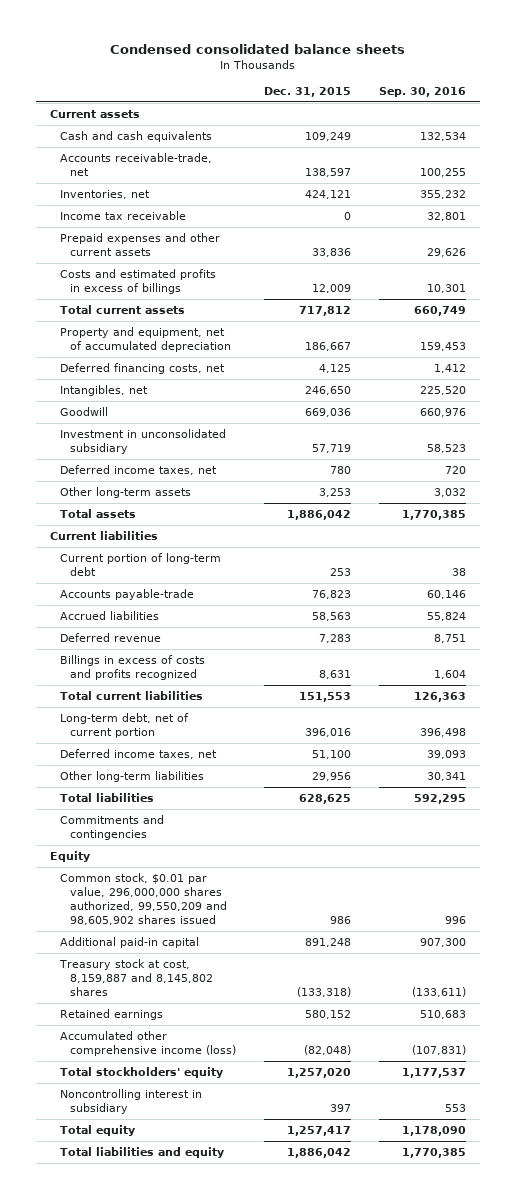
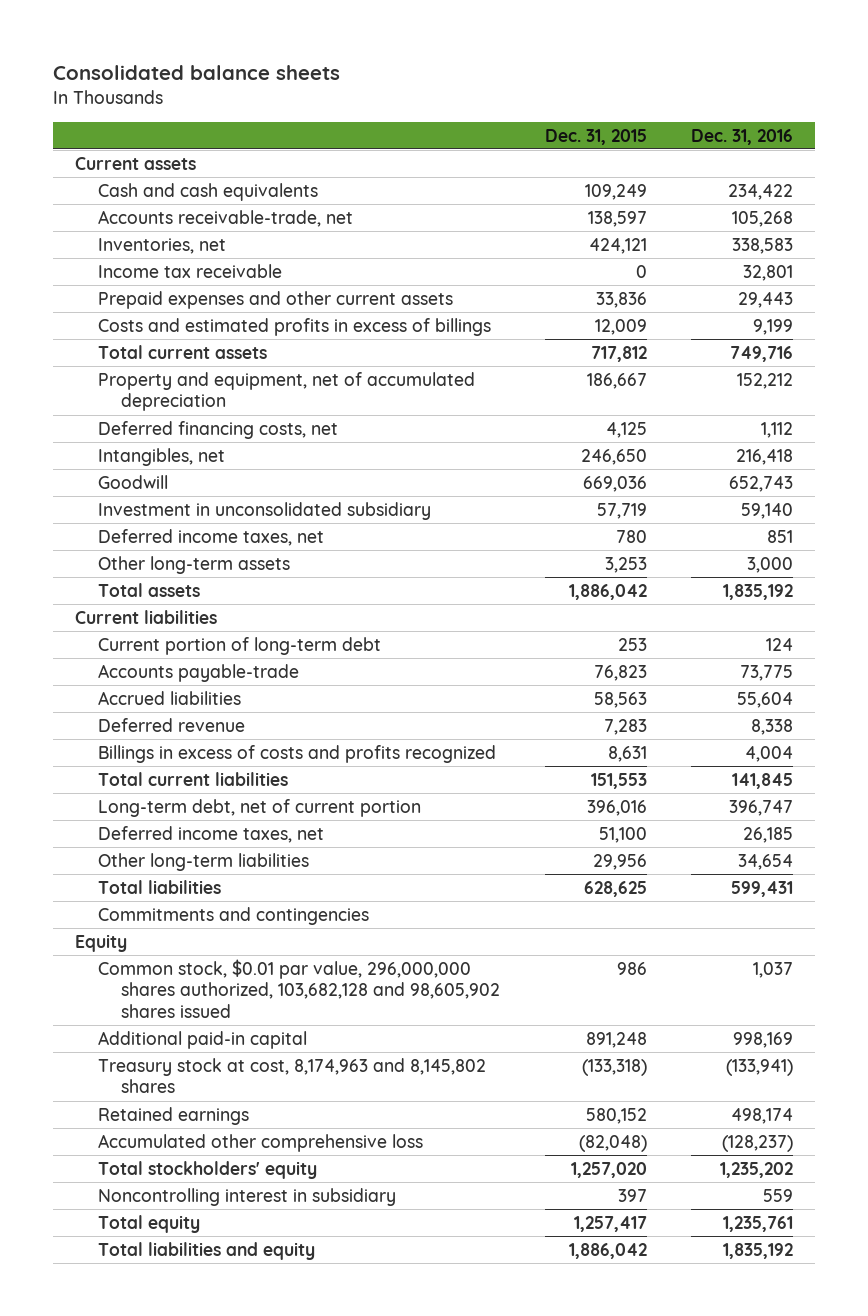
[110,43,406,54] Condensed consolidated balance sheets -> [52,65,340,81] Consolidated balance sheets
[378,86,466,97] Sep. 30, 2016 -> none
none -> [690,128,793,145] Dec. 31, 2016
[60,873,228,926] Common stock, $0.01 par value, 296,000,000 shares authorized, 99,550,209 and 98,605,902 shares issued -> [98,958,501,1018] Common stock, $0.01 par value, 296,000,000 shares authorized, 103,682,128 and 98,605,902 shares issued
[59,959,214,997] Treasury stock at cost, 8,159,887 and 8,145,802 shares -> [98,1057,487,1094] Treasury stock at cost, 8,174,963 and 8,145,802 shares
[60,1031,237,1057] Accumulated other comprehensive income (loss) -> [98,1133,424,1152] Accumulated other comprehensive loss

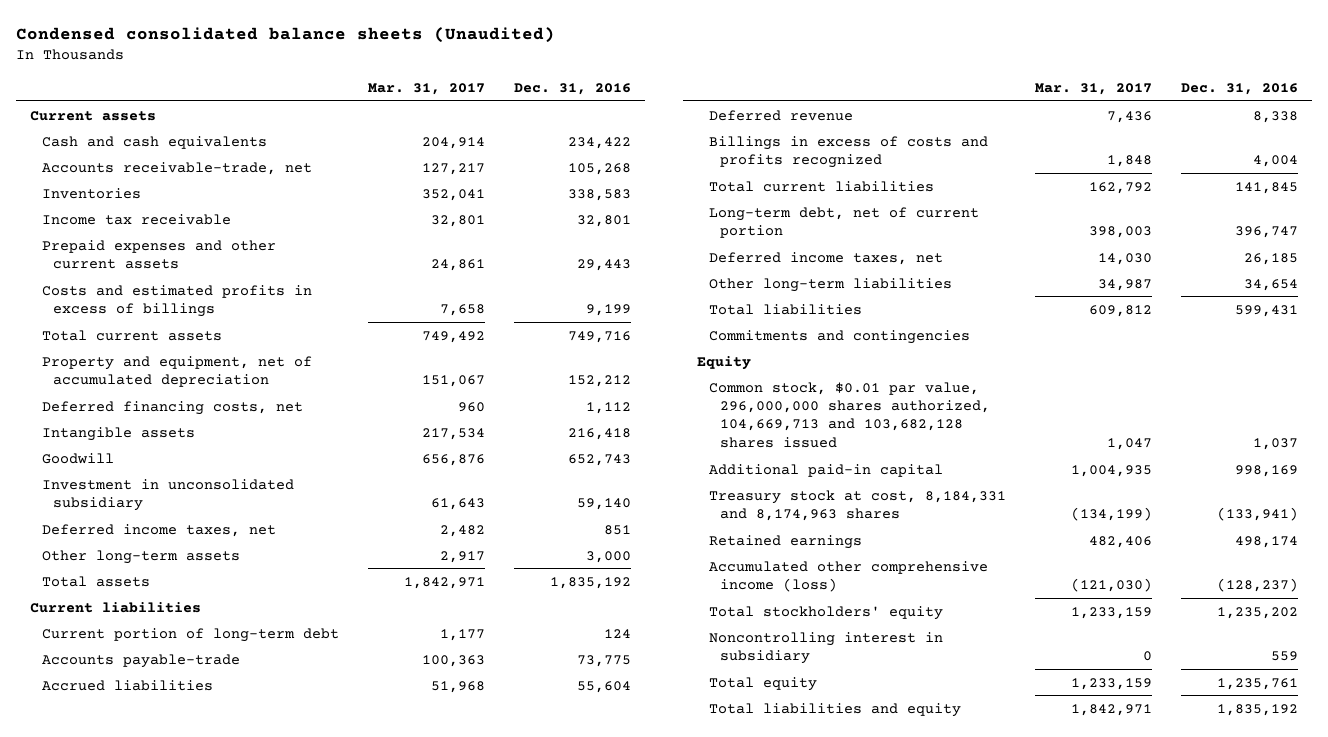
[52,65,340,81] Consolidated balance sheets -> [15,27,555,44] Condensed consolidated balance sheets (Unaudited)
[544,128,647,145] Dec. 31, 2015 -> none
none -> [367,82,485,95] Mar. 31, 2017
[98,237,227,254] Inventories, net -> [41,187,141,199] Inventories
[98,447,226,466] Intangibles, net -> [41,426,195,441] Intangible assets
[98,958,501,1018] Common stock, $0.01 par value, 296,000,000 shares authorized, 103,682,128 and 98,605,902 shares issued -> [708,381,991,448] Common stock, $0.01 par value, 296,000,000 shares authorized, 104,669,713 and 103,682,128 shares issued
[98,1057,487,1094] Treasury stock at cost, 8,174,963 and 8,145,802 shares -> [708,489,1006,521] Treasury stock at cost, 8,184,331 and 8,174,963 shares
[98,1133,424,1152] Accumulated other comprehensive loss -> [708,560,988,592] Accumulated other comprehensive income (loss)

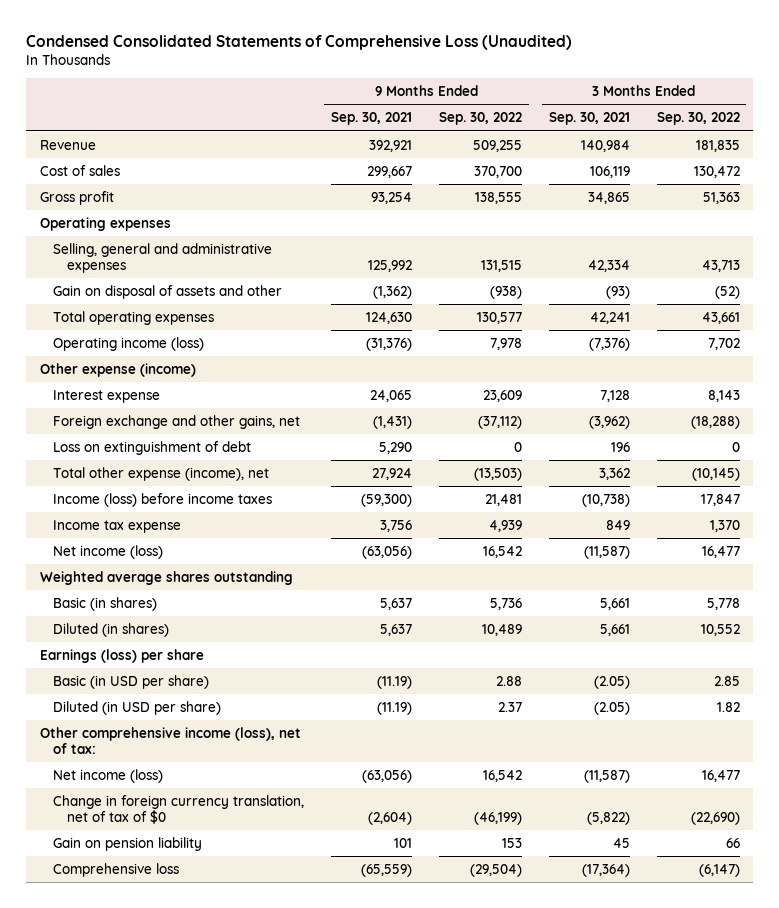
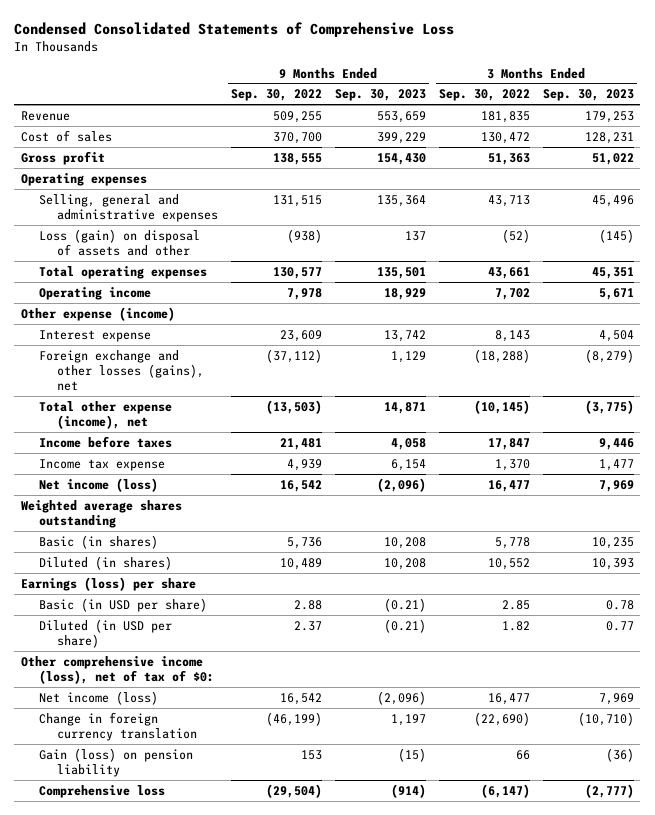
[26,34,573,50] Condensed Consolidated Statements of Comprehensive Loss (Unaudited) -> [14,21,455,37] Condensed Consolidated Statements of Comprehensive Loss
[331,112,413,126] Sep. 30, 2021 -> none
[548,112,630,126] Sep. 30, 2021 -> none
none -> [334,89,426,102] Sep. 30, 2023
none -> [542,89,634,102] Sep. 30, 2023
[53,284,283,299] Gain on disposal of assets and other -> [38,228,200,256] Loss (gain) on disposal of assets and other
[53,336,205,351] Operating income (loss) -> [38,286,151,300] Operating income
[53,440,252,455] Loss on extinguishment of debt -> none
[53,414,301,429] Foreign exchange and other gains, net -> [38,349,205,391] Foreign exchange and other losses (gains), net
[53,492,273,507] Income (loss) before income taxes -> [38,435,172,448] Income before taxes
[39,726,301,754] Other comprehensive income (loss), net of tax: -> [20,655,214,684] Other comprehensive income (loss), net of tax of $0:
[53,794,305,824] Change in foreign currency translation, net of tax of $0 -> [38,711,198,741] Change in foreign currency translation
[53,836,203,851] Gain on pension liability -> [38,747,193,777] Gain (loss) on pension liability

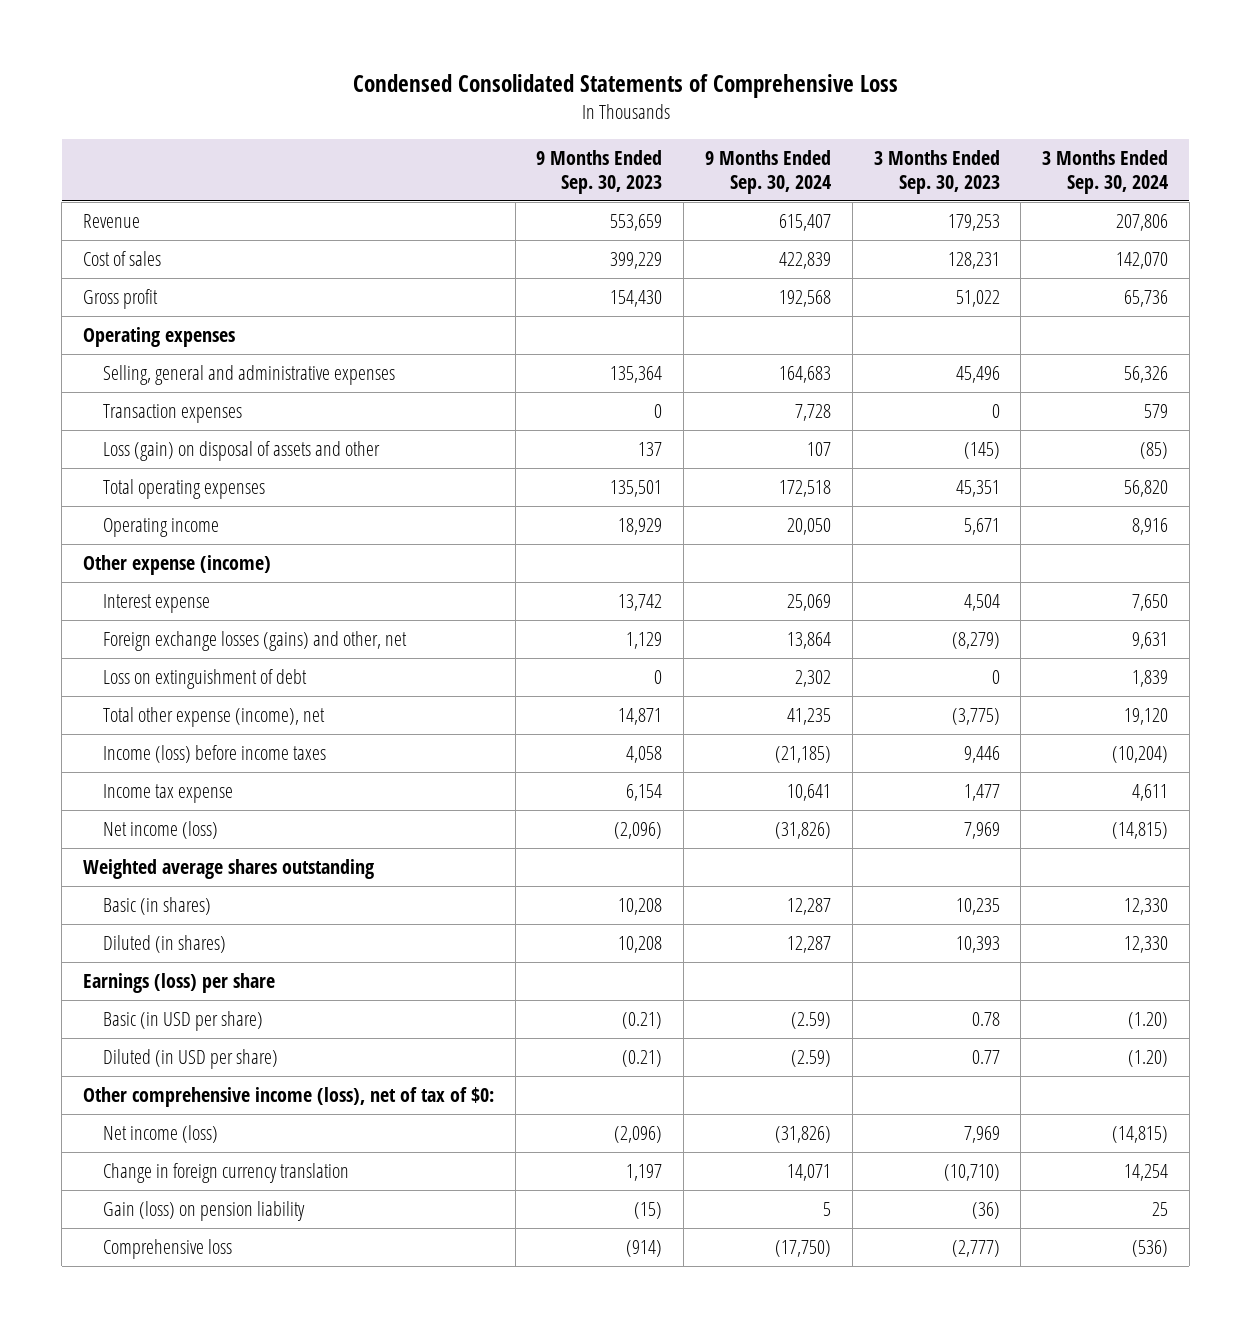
[231,89,323,102] Sep. 30, 2022 -> none
[438,89,530,102] Sep. 30, 2022 -> none
none -> [705,149,832,194] 9 Months Ended Sep. 30, 2024
none -> [1042,149,1169,194] 3 Months Ended Sep. 30, 2024
none -> [103,403,243,423] Transaction expenses
[38,349,205,391] Foreign exchange and other losses (gains), net -> [103,630,408,651] Foreign exchange losses (gains) and other, net
none -> [103,668,308,689] Loss on extinguishment of debt
[38,435,172,448] Income before taxes -> [103,744,327,763] Income (loss) before income taxes

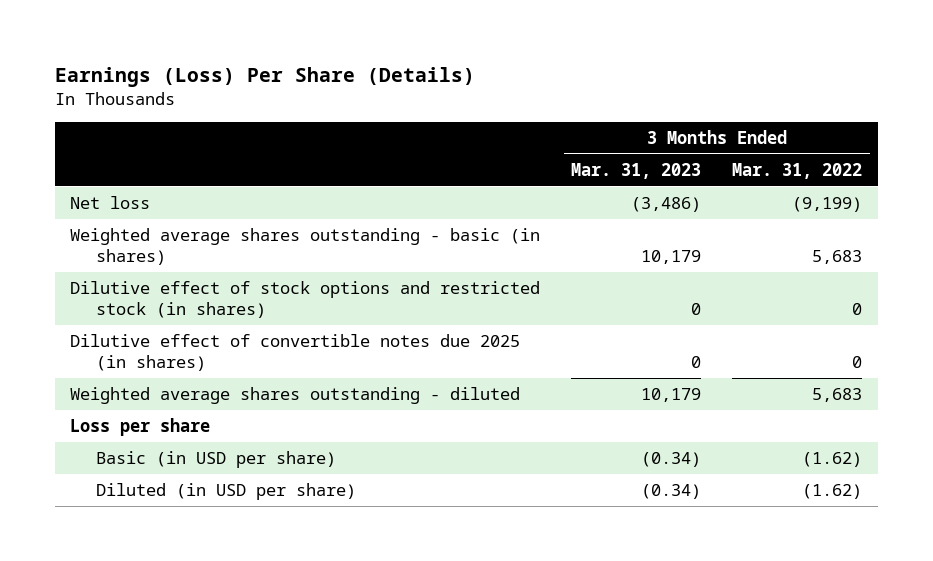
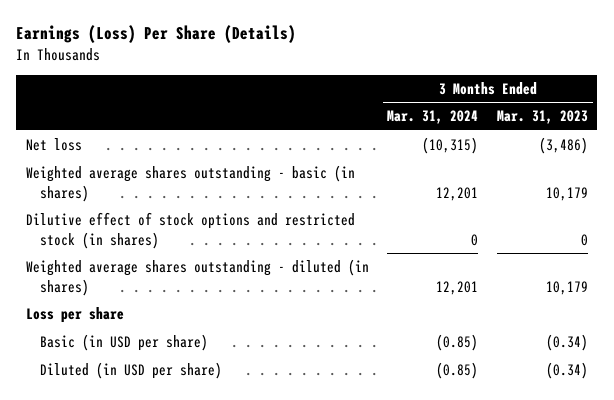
[732,162,863,179] Mar. 31, 2022 -> none
none -> [387,110,479,125] Mar. 31, 2024
[70,334,521,372] Dilutive effect of convertible notes due 2025 (in shares) -> none
[70,387,521,405] Weighted average shares outstanding - diluted -> [25,259,369,296] Weighted average shares outstanding - diluted (in shares)

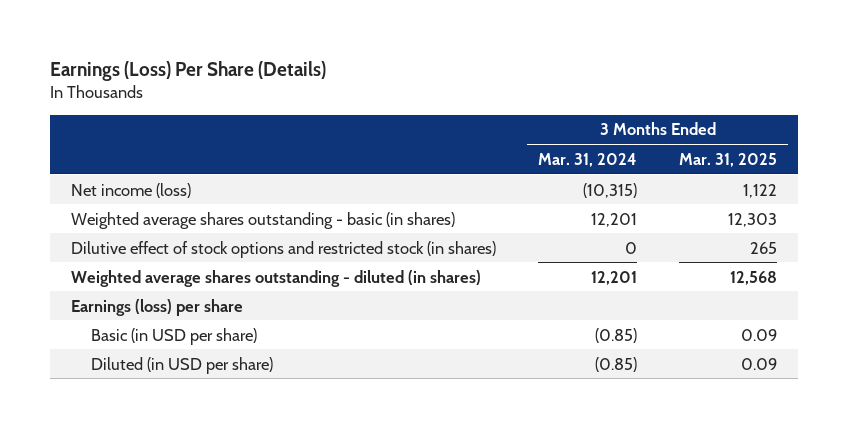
[497,110,589,125] Mar. 31, 2023 -> none
none -> [679,152,778,167] Mar. 31, 2025
[25,138,82,152] Net loss -> [70,182,191,198] Net income (loss)
[25,307,124,324] Loss per share -> [70,298,243,316] Earnings (loss) per share

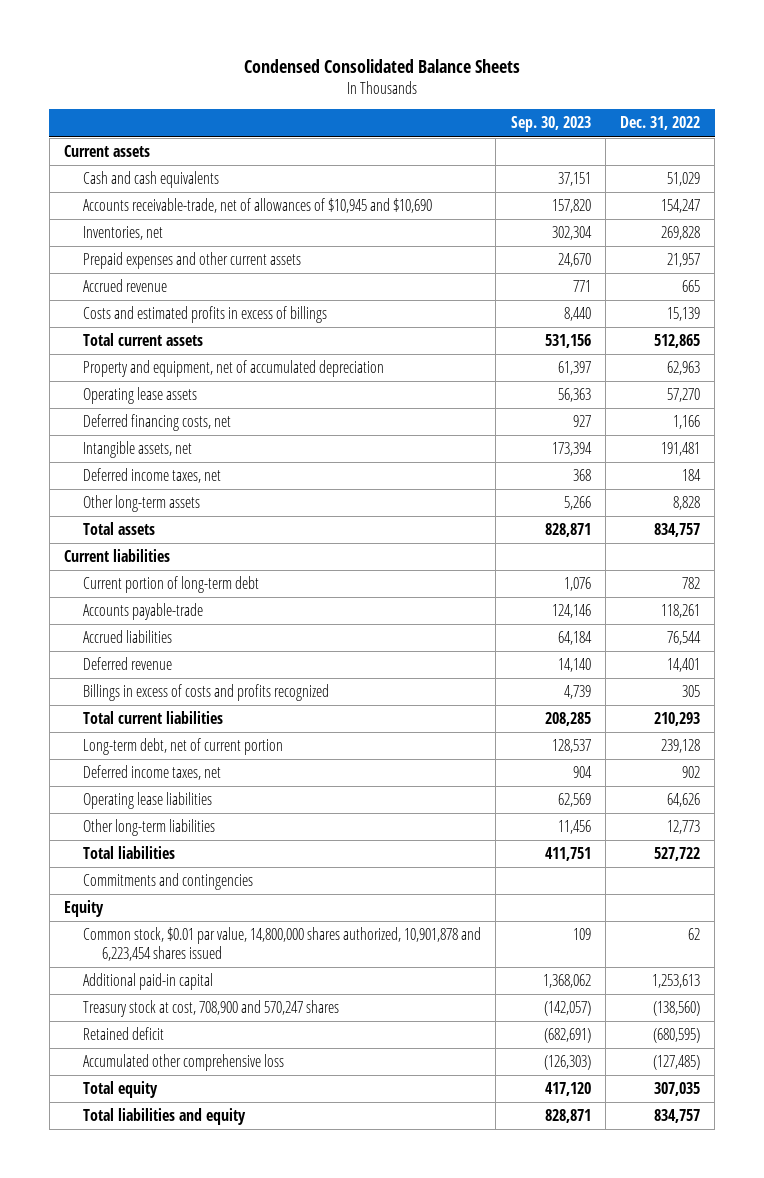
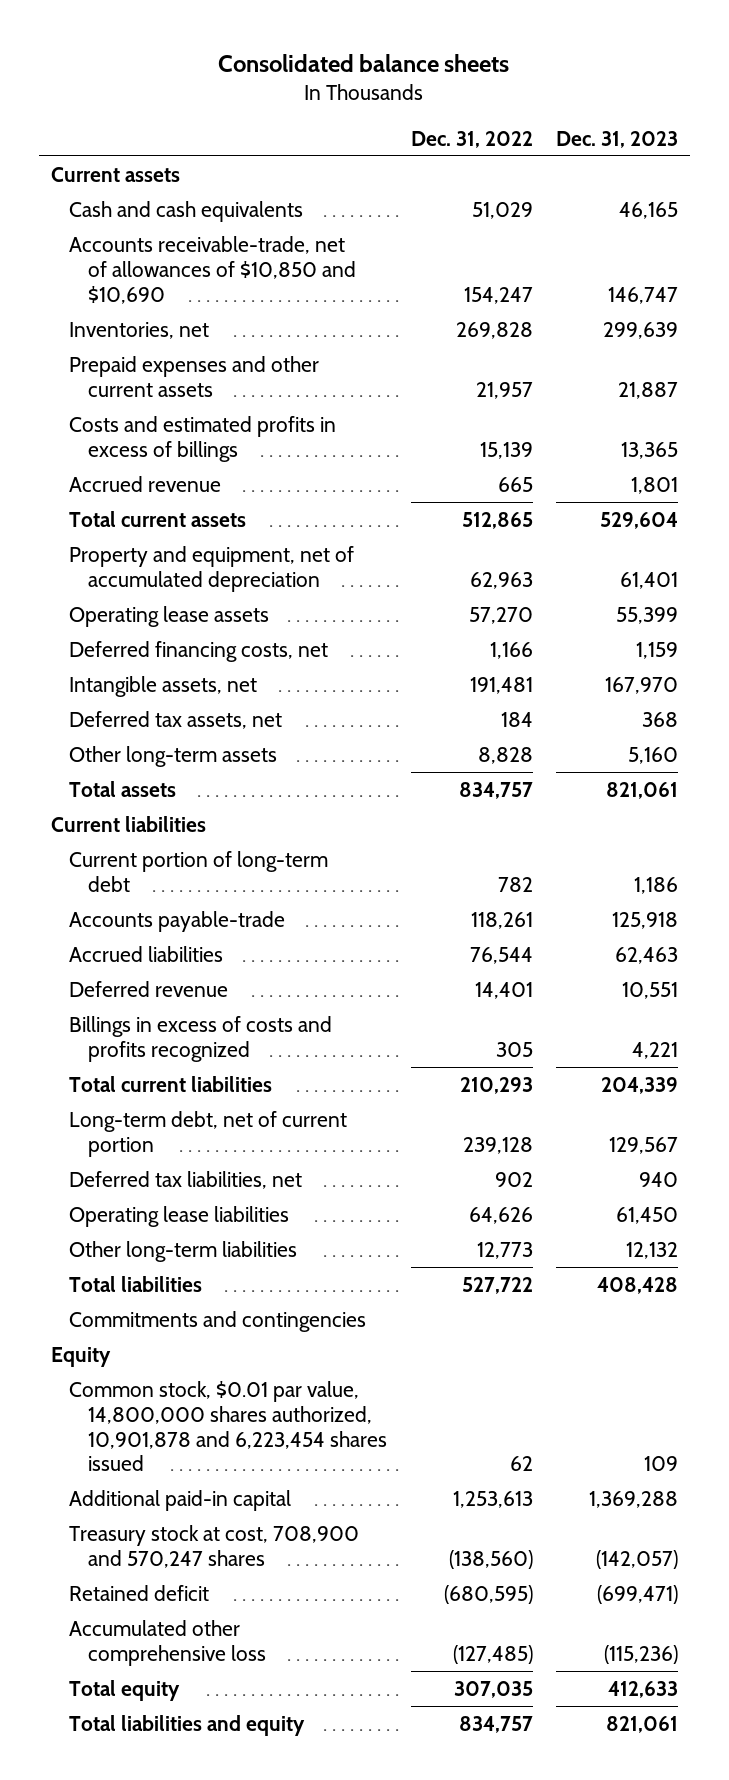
[244,59,521,74] Condensed Consolidated Balance Sheets -> [218,53,510,72] Consolidated balance sheets
[510,116,591,133] Sep. 30, 2023 -> none
none -> [555,130,678,148] Dec. 31, 2023
[83,198,433,214] Accounts receivable-trade, net of allowances of $10,945 and $10,690 -> [69,235,357,304] Accounts receivable-trade, net of allowances of $10,850 and $10,690
[83,279,168,293] Accrued revenue -> [69,475,222,492] Accrued revenue
[83,468,222,484] Deferred income taxes, net -> [69,710,283,729] Deferred tax assets, net
[83,765,222,781] Deferred income taxes, net -> [69,1170,303,1189] Deferred tax liabilities, net

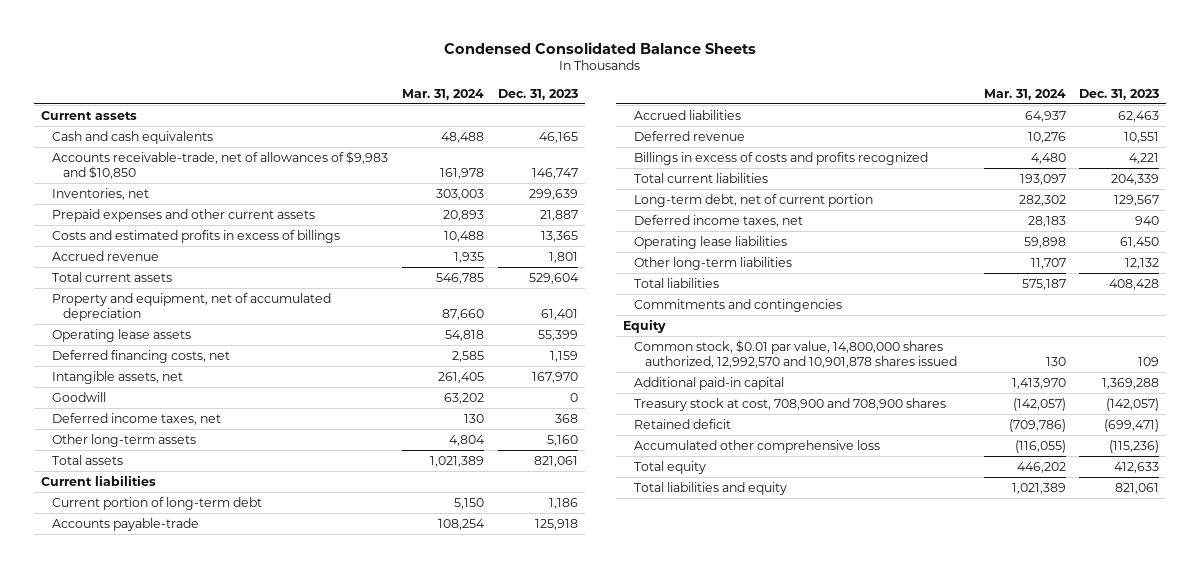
[218,53,510,72] Consolidated balance sheets -> [444,41,757,54] Condensed Consolidated Balance Sheets
[410,130,533,148] Dec. 31, 2022 -> none
none -> [402,88,485,100] Mar. 31, 2024
[69,235,357,304] Accounts receivable-trade, net of allowances of $10,850 and $10,690 -> [52,151,389,179] Accounts receivable-trade, net of allowances of $9,983 and $10,850
none -> [52,392,107,403] Goodwill
[69,710,283,729] Deferred tax assets, net -> [52,413,222,426] Deferred income taxes, net
[69,1170,303,1189] Deferred tax liabilities, net -> [633,215,803,228] Deferred income taxes, net
[69,1380,388,1472] Common stock, $0.01 par value, 14,800,000 shares authorized, 10,901,878 and 6,223,454 shares issued -> [633,340,957,368] Common stock, $0.01 par value, 14,800,000 shares authorized, 12,992,570 and 10,901,878 shares issued
[69,1524,360,1568] Treasury stock at cost, 708,900 and 570,247 shares -> [633,398,946,412] Treasury stock at cost, 708,900 and 708,900 shares

